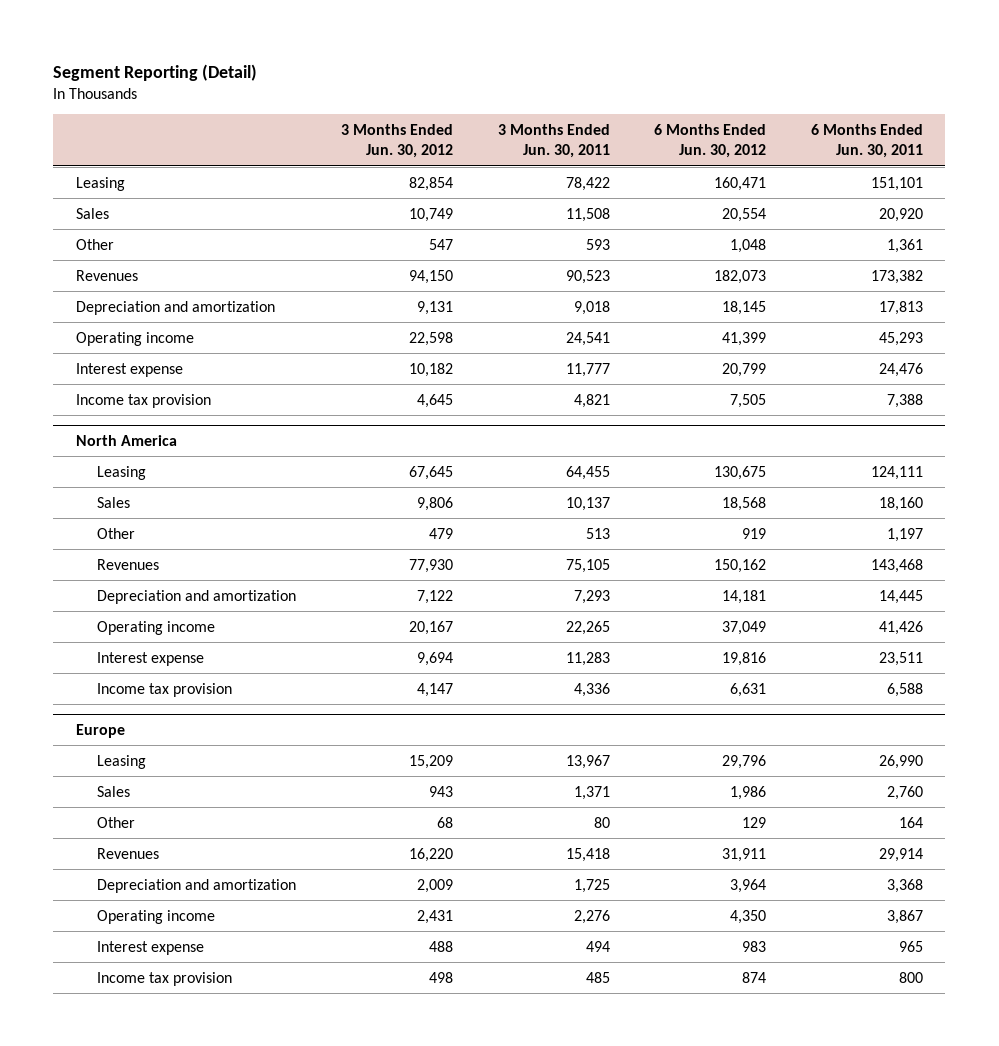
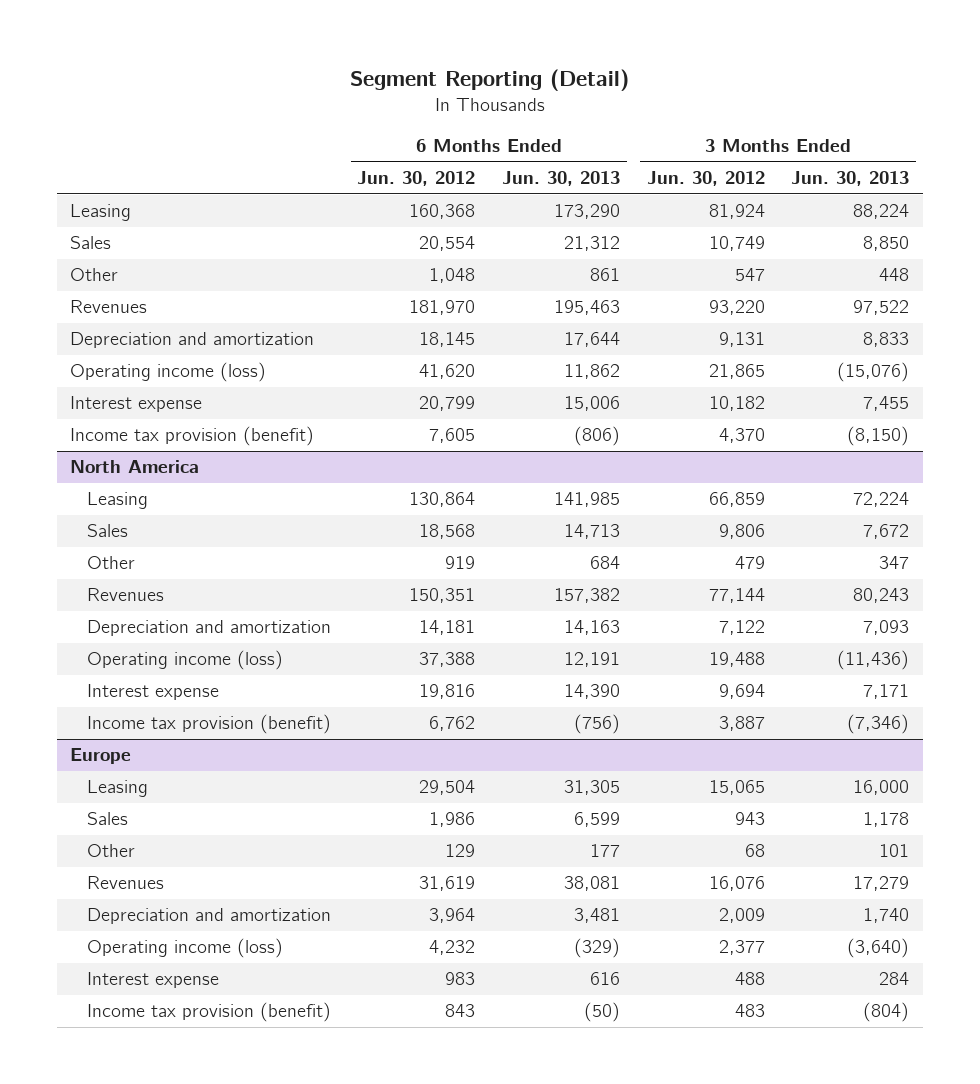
[497,123,610,159] 3 Months Ended Jun. 30, 2011 -> none
[810,123,923,159] 6 Months Ended Jun. 30, 2011 -> none
none -> [501,171,620,187] Jun. 30, 2013
none -> [791,171,910,187] Jun. 30, 2013
[408,176,453,191] 82,854 -> [708,204,765,220] 81,924
[714,176,767,191] 160,471 -> [409,204,476,220] 160,368
[408,269,453,284] 94,150 -> [708,300,765,316] 93,220
[714,269,767,284] 182,073 -> [409,300,476,316] 181,970
[75,331,194,346] Operating income -> [70,362,267,383] Operating income (loss)
[408,331,453,346] 22,598 -> [708,364,765,380] 21,865
[722,331,767,346] 41,399 -> [419,364,476,380] 41,620
[75,393,211,408] Income tax provision -> [70,426,315,447] Income tax provision (benefit)
[416,393,453,408] 4,645 -> [718,428,765,444] 4,370
[730,393,767,408] 7,505 -> [429,428,476,444] 7,605
[408,465,453,480] 67,645 -> [708,492,765,508] 66,859
[714,465,767,480] 130,675 -> [409,492,476,508] 130,864
[408,558,453,573] 77,930 -> [708,588,765,604] 77,144
[714,558,767,573] 150,162 -> [409,588,476,604] 150,351
[97,620,216,635] Operating income -> [86,650,283,671] Operating income (loss)
[408,620,453,635] 20,167 -> [708,652,765,668] 19,488
[722,620,767,635] 37,049 -> [419,652,476,668] 37,388
[97,682,233,697] Income tax provision -> [86,714,331,735] Income tax provision (benefit)
[416,682,453,697] 4,147 -> [718,716,765,732] 3,887
[730,682,767,697] 6,631 -> [429,716,476,732] 6,762
[408,754,453,769] 15,209 -> [708,780,765,796] 15,065
[722,754,767,769] 29,796 -> [419,780,476,796] 29,504
[408,847,453,862] 16,220 -> [708,876,765,892] 16,076
[722,847,767,862] 31,911 -> [419,876,476,892] 31,619
[97,909,216,924] Operating income -> [86,938,283,959] Operating income (loss)
[416,909,453,924] 2,431 -> [718,940,765,956] 2,377
[730,909,767,924] 4,350 -> [429,940,476,956] 4,232
[97,971,233,986] Income tax provision -> [86,1002,331,1023] Income tax provision (benefit)
[428,971,453,983] 498 -> [734,1004,765,1018] 483
[742,971,767,983] 874 -> [445,1004,476,1018] 843

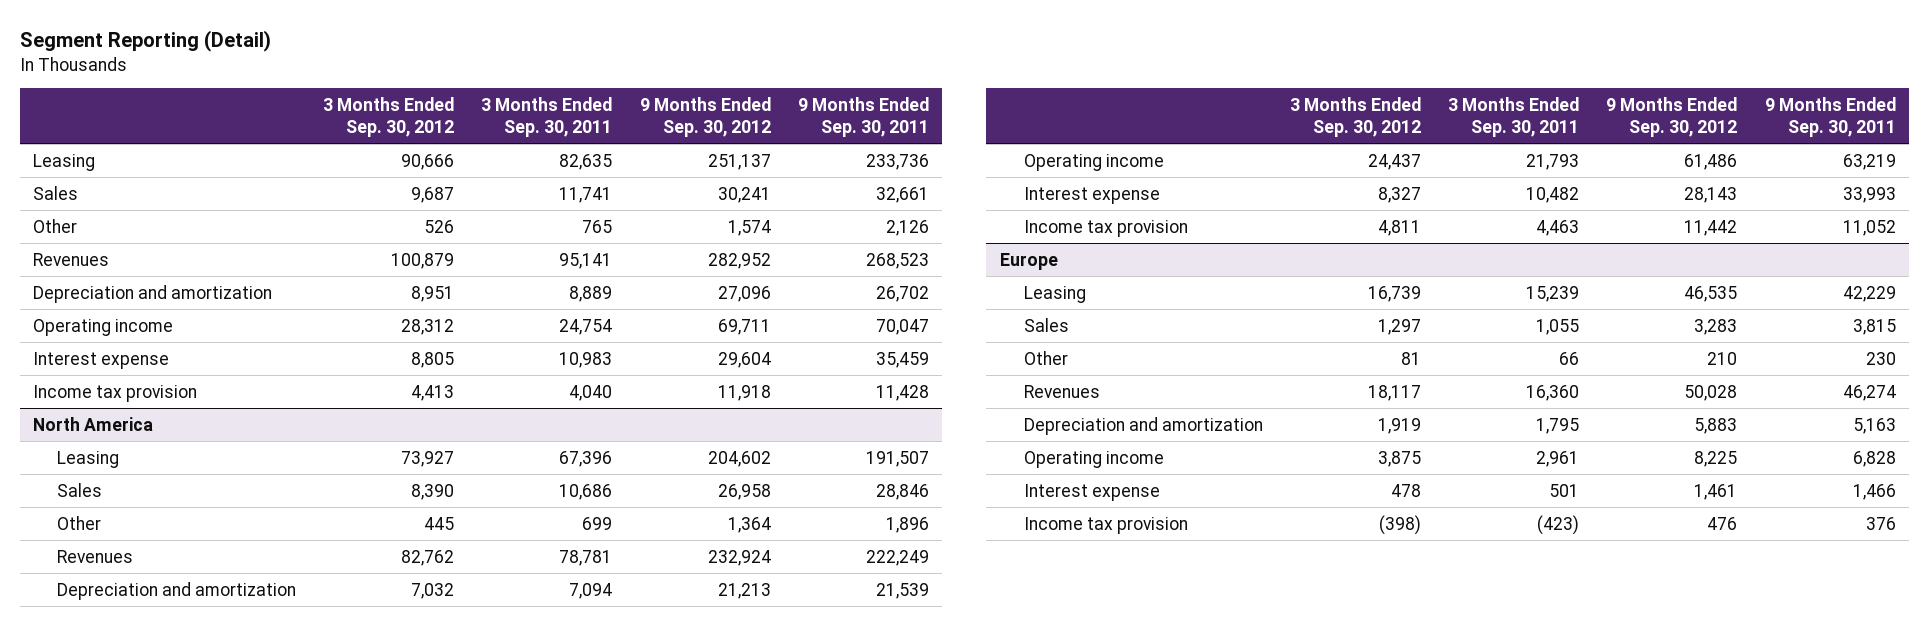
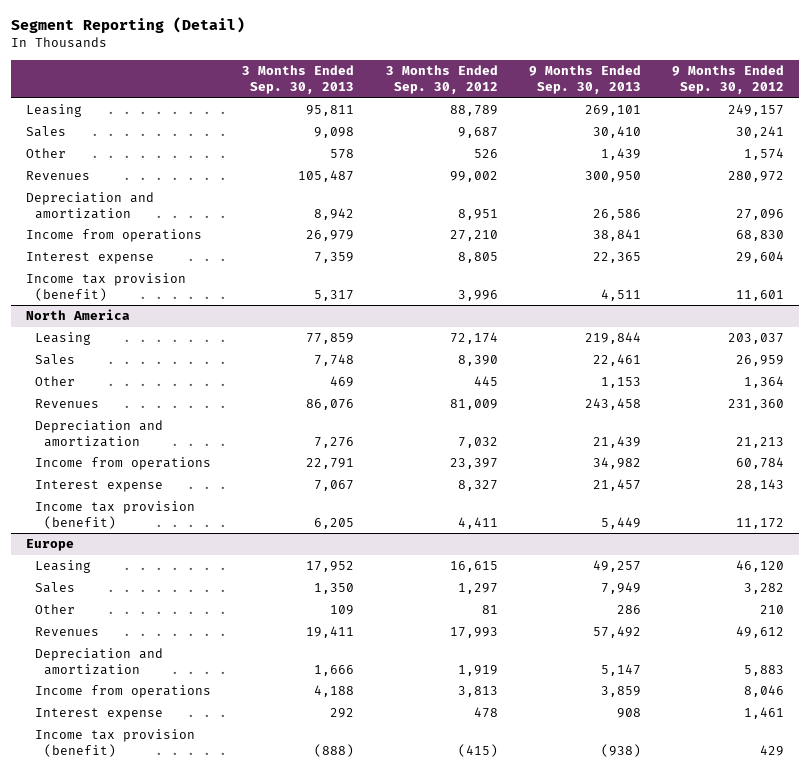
[481,97,613,137] 3 Months Ended Sep. 30, 2011 -> none
[797,97,929,137] 9 Months Ended Sep. 30, 2011 -> none
none -> [242,65,355,95] 3 Months Ended Sep. 30, 2013
none -> [528,65,641,95] 9 Months Ended Sep. 30, 2013
[401,153,455,170] 90,666 -> [449,105,498,117] 88,789
[707,153,771,170] 251,137 -> [727,104,784,117] 249,157
[391,252,455,269] 100,879 -> [449,171,498,183] 99,002
[707,252,771,269] 282,952 -> [727,171,784,183] 280,972
[33,318,174,336] Operating income -> [26,229,203,243] Income from operations
[401,318,455,335] 28,312 -> [449,230,498,242] 27,210
[717,318,771,335] 69,711 -> [735,230,784,242] 68,830
[33,384,198,402] Income tax provision -> [26,273,187,301] Income tax provision (benefit)
[411,384,455,401] 4,413 -> [457,289,498,301] 3,996
[717,384,771,401] 11,918 -> [735,289,784,301] 11,601
[401,450,455,467] 73,927 -> [449,332,498,345] 72,174
[707,450,771,467] 204,602 -> [727,333,784,345] 203,037
[717,483,771,500] 26,958 -> [735,355,784,367] 26,959
[401,549,455,566] 82,762 -> [449,399,498,411] 81,009
[707,549,771,566] 232,924 -> [727,399,784,411] 231,360
[1023,153,1164,171] Operating income -> [35,457,212,471] Income from operations
[1367,153,1421,170] 24,437 -> [449,458,498,470] 23,397
[1684,153,1738,170] 61,486 -> [735,457,784,470] 60,784
[1023,219,1188,237] Income tax provision -> [35,501,196,529] Income tax provision (benefit)
[1377,219,1421,236] 4,811 -> [457,516,498,529] 4,411
[1684,219,1738,236] 11,442 -> [735,517,784,529] 11,172
[1367,285,1421,302] 16,739 -> [449,561,498,573] 16,615
[1684,285,1738,302] 46,535 -> [735,560,784,573] 46,120
[1694,318,1738,335] 3,283 -> [743,583,784,595] 3,282
[1367,384,1421,401] 18,117 -> [449,627,498,639] 17,993
[1684,384,1738,401] 50,028 -> [735,626,784,639] 49,612
[1023,450,1164,468] Operating income -> [35,685,212,699] Income from operations
[1377,450,1421,467] 3,875 -> [457,686,498,698] 3,813
[1694,450,1738,467] 8,225 -> [743,685,784,698] 8,046
[1023,516,1188,534] Income tax provision -> [35,729,196,757] Income tax provision (benefit)
[1378,514,1421,535] (398) -> [457,743,498,757] (415)
[1707,516,1738,530] 476 -> [759,744,784,756] 429

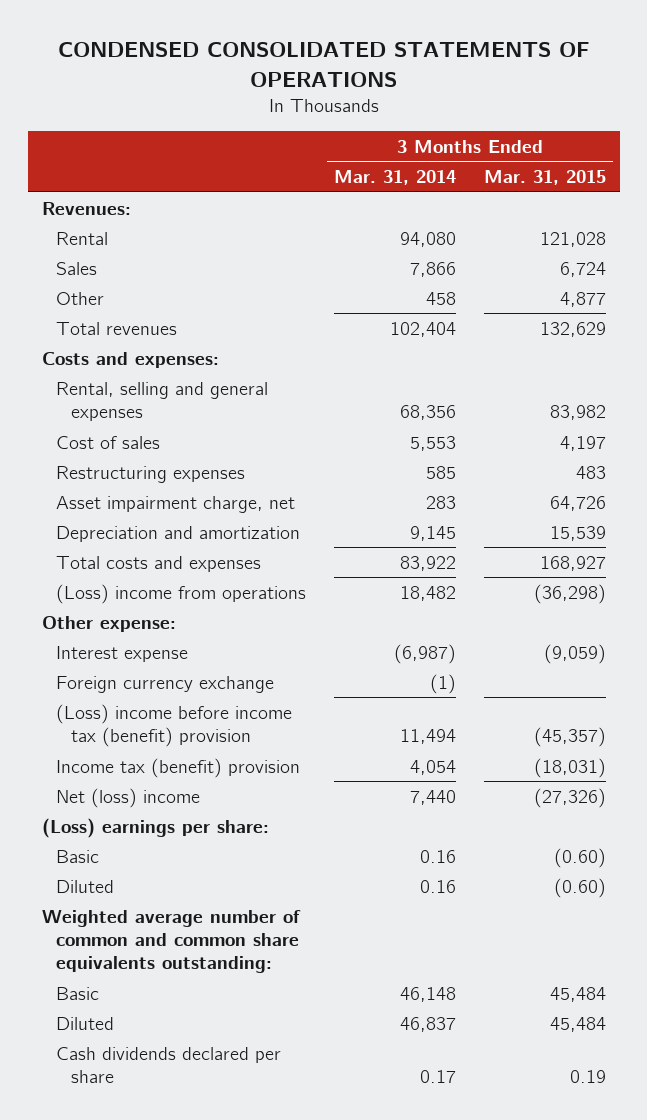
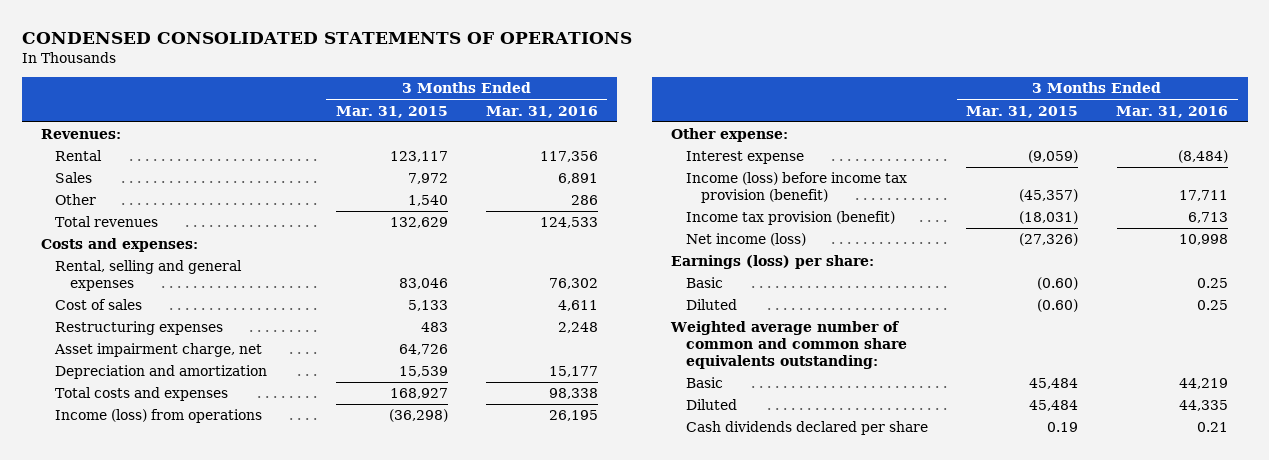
[334,170,457,186] Mar. 31, 2014 -> none
none -> [485,105,598,118] Mar. 31, 2016
[539,231,606,247] 121,028 -> [389,151,448,163] 123,117
[559,261,606,277] 6,724 -> [407,173,448,185] 7,972
[559,291,606,307] 4,877 -> [407,195,448,207] 1,540
[549,405,606,421] 83,982 -> [398,278,448,290] 83,046
[559,435,606,451] 4,197 -> [407,300,448,312] 5,133
[56,583,307,604] (Loss) income from operations -> [55,409,263,424] Income (loss) from operations
[56,675,275,693] Foreign currency exchange -> none
[56,703,293,748] (Loss) income before income tax (benefit) provision -> [686,172,908,204] Income (loss) before income tax provision (benefit)
[56,757,301,778] Income tax (benefit) provision -> [686,211,896,226] Income tax provision (benefit)
[56,787,201,808] Net (loss) income -> [686,233,807,247] Net income (loss)
[41,817,269,838] (Loss) earnings per share: -> [671,255,875,270] Earnings (loss) per share:

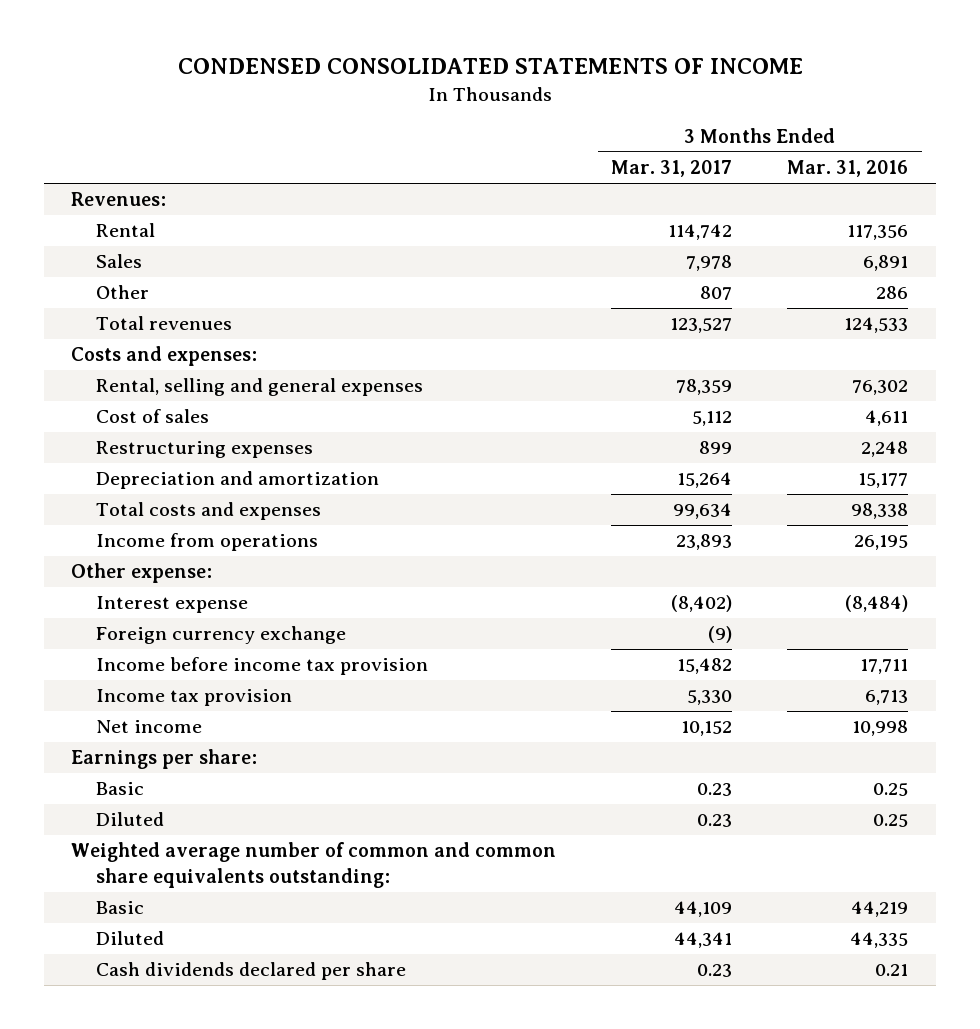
[21,31,632,44] CONDENSED CONSOLIDATED STATEMENTS OF OPERATIONS -> [177,58,803,75] CONDENSED CONSOLIDATED STATEMENTS OF INCOME
[335,105,448,118] Mar. 31, 2015 -> none
none -> [611,160,733,178] Mar. 31, 2017
[54,343,263,358] Asset impairment charge, net -> none
[55,409,263,424] Income (loss) from operations -> [95,533,318,552] Income from operations
none -> [95,626,346,645] Foreign currency exchange
[686,172,908,204] Income (loss) before income tax provision (benefit) -> [95,657,428,676] Income before income tax provision
[686,211,896,226] Income tax provision (benefit) -> [95,689,292,707] Income tax provision
[686,233,807,247] Net income (loss) -> [95,720,202,734] Net income
[671,255,875,270] Earnings (loss) per share: -> [71,749,258,770] Earnings per share:

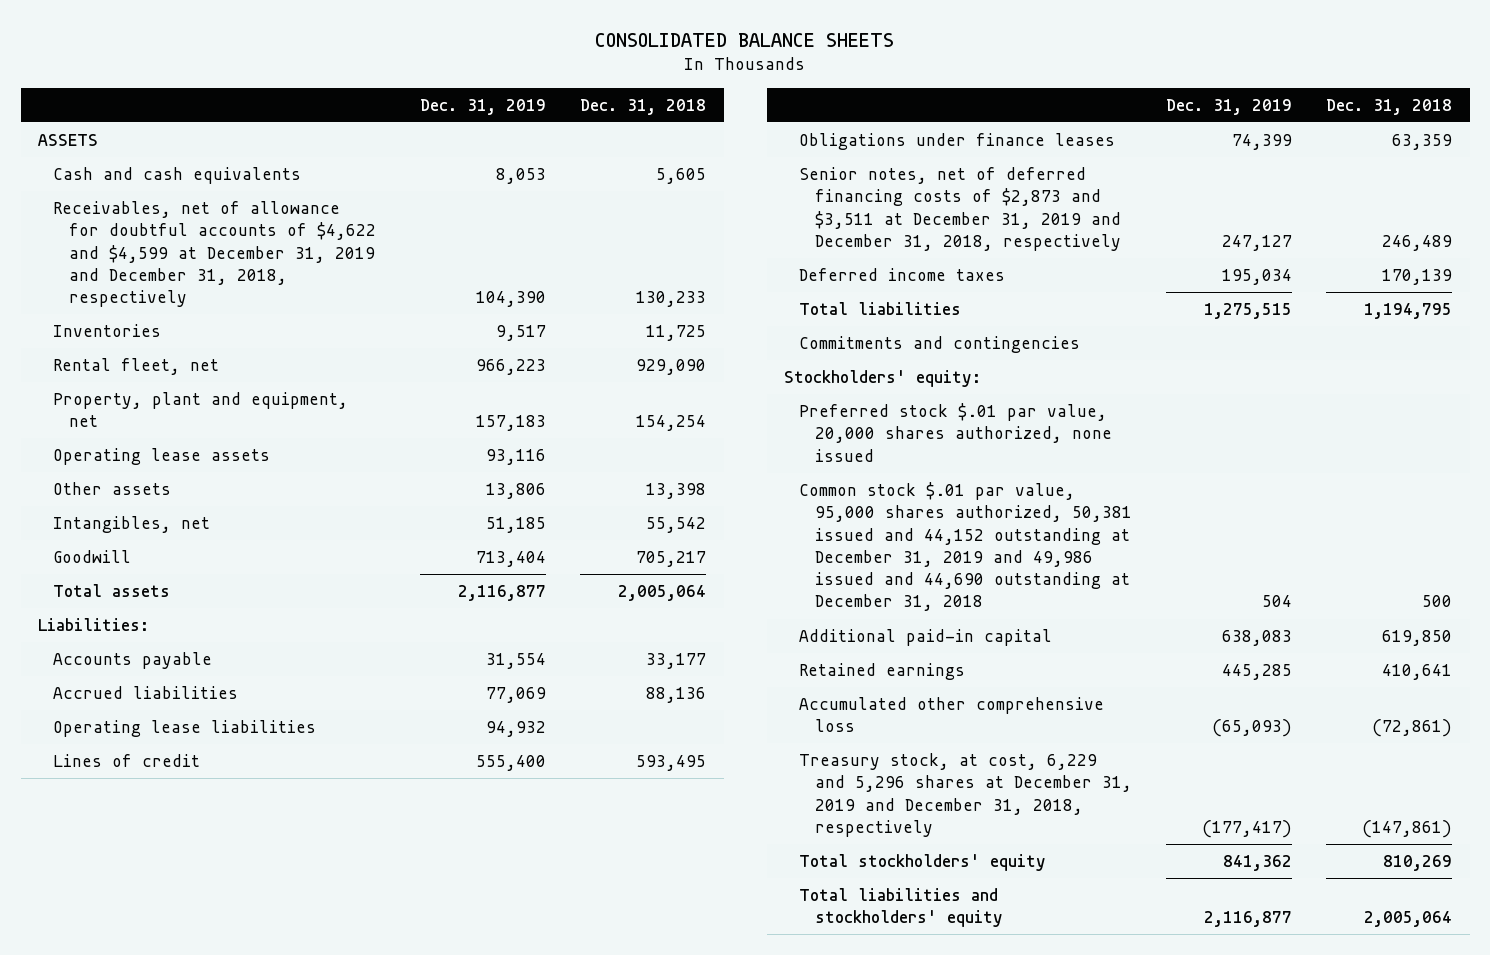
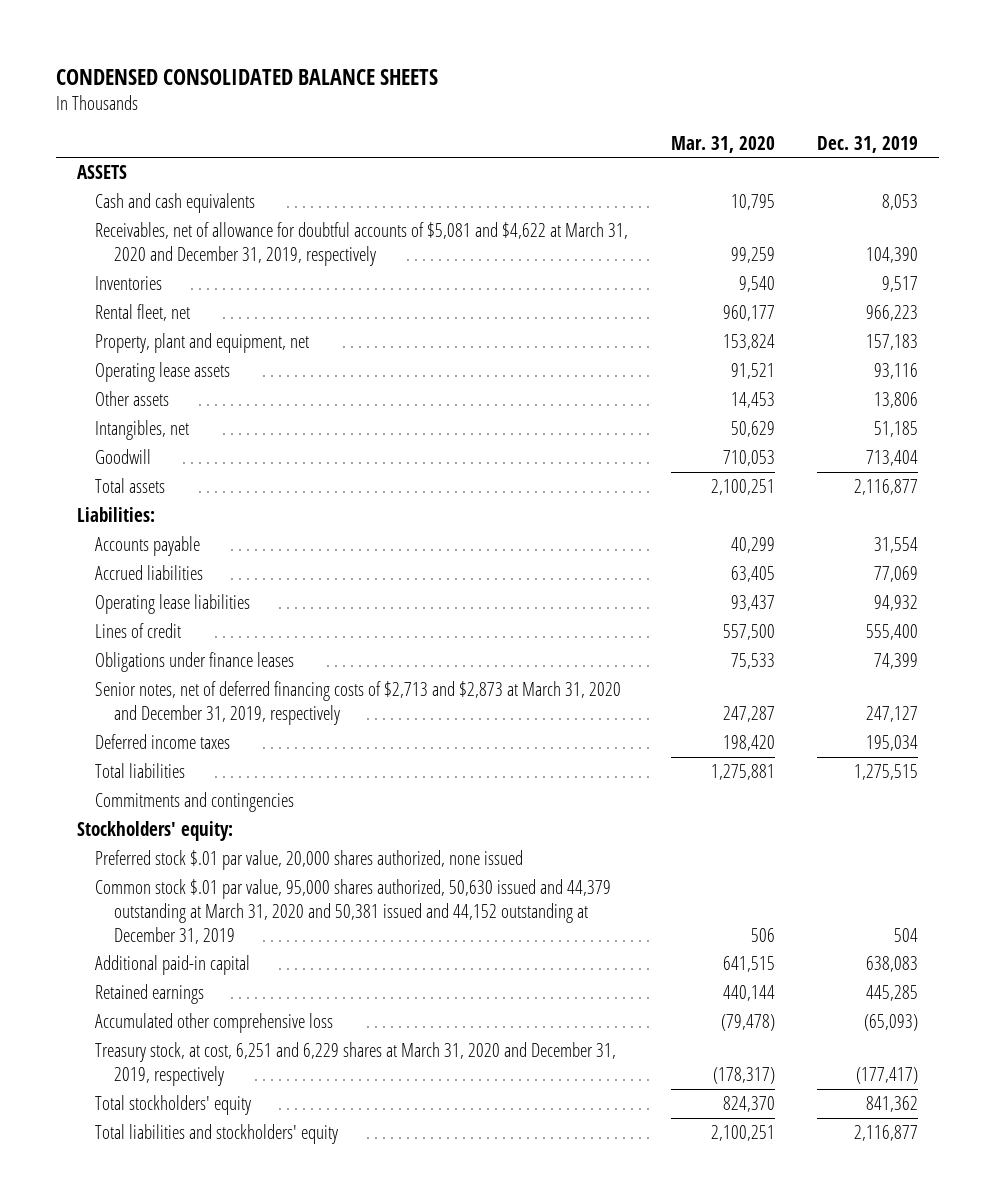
[595,33,895,48] CONSOLIDATED BALANCE SHEETS -> [56,69,439,86] CONDENSED CONSOLIDATED BALANCE SHEETS
[580,98,707,115] Dec. 31, 2018 -> none
none -> [670,135,775,153] Mar. 31, 2020
[53,201,376,308] Receivables, net of allowance for doubtful accounts of $4,622 and $4,599 at December 31, 2019 and December 31, 2018, respectively -> [95,221,629,266] Receivables, net of allowance for doubtful accounts of $5,081 and $4,622 at March 31, 2020 and December 31, 2019, respectively
[799,167,1121,251] Senior notes, net of deferred financing costs of $2,873 and $3,511 at December 31, 2019 and December 31, 2018, respectively -> [95,680,622,725] Senior notes, net of deferred financing costs of $2,713 and $2,873 at March 31, 2020 and December 31, 2019, respectively
[799,482,1132,612] Common stock $.01 par value, 95,000 shares authorized, 50,381 issued and 44,152 outstanding at December 31, 2019 and 49,986 issued and 44,690 outstanding at December 31, 2018 -> [95,878,612,944] Common stock $.01 par value, 95,000 shares authorized, 50,630 issued and 44,379 outstanding at March 31, 2020 and 50,381 issued and 44,152 outstanding at December 31, 2019
[799,753,1132,837] Treasury stock, at cost, 6,229 and 5,296 shares at December 31, 2019 and December 31, 2018, respectively -> [95,1041,617,1086] Treasury stock, at cost, 6,251 and 6,229 shares at March 31, 2020 and December 31, 2019, respectively

